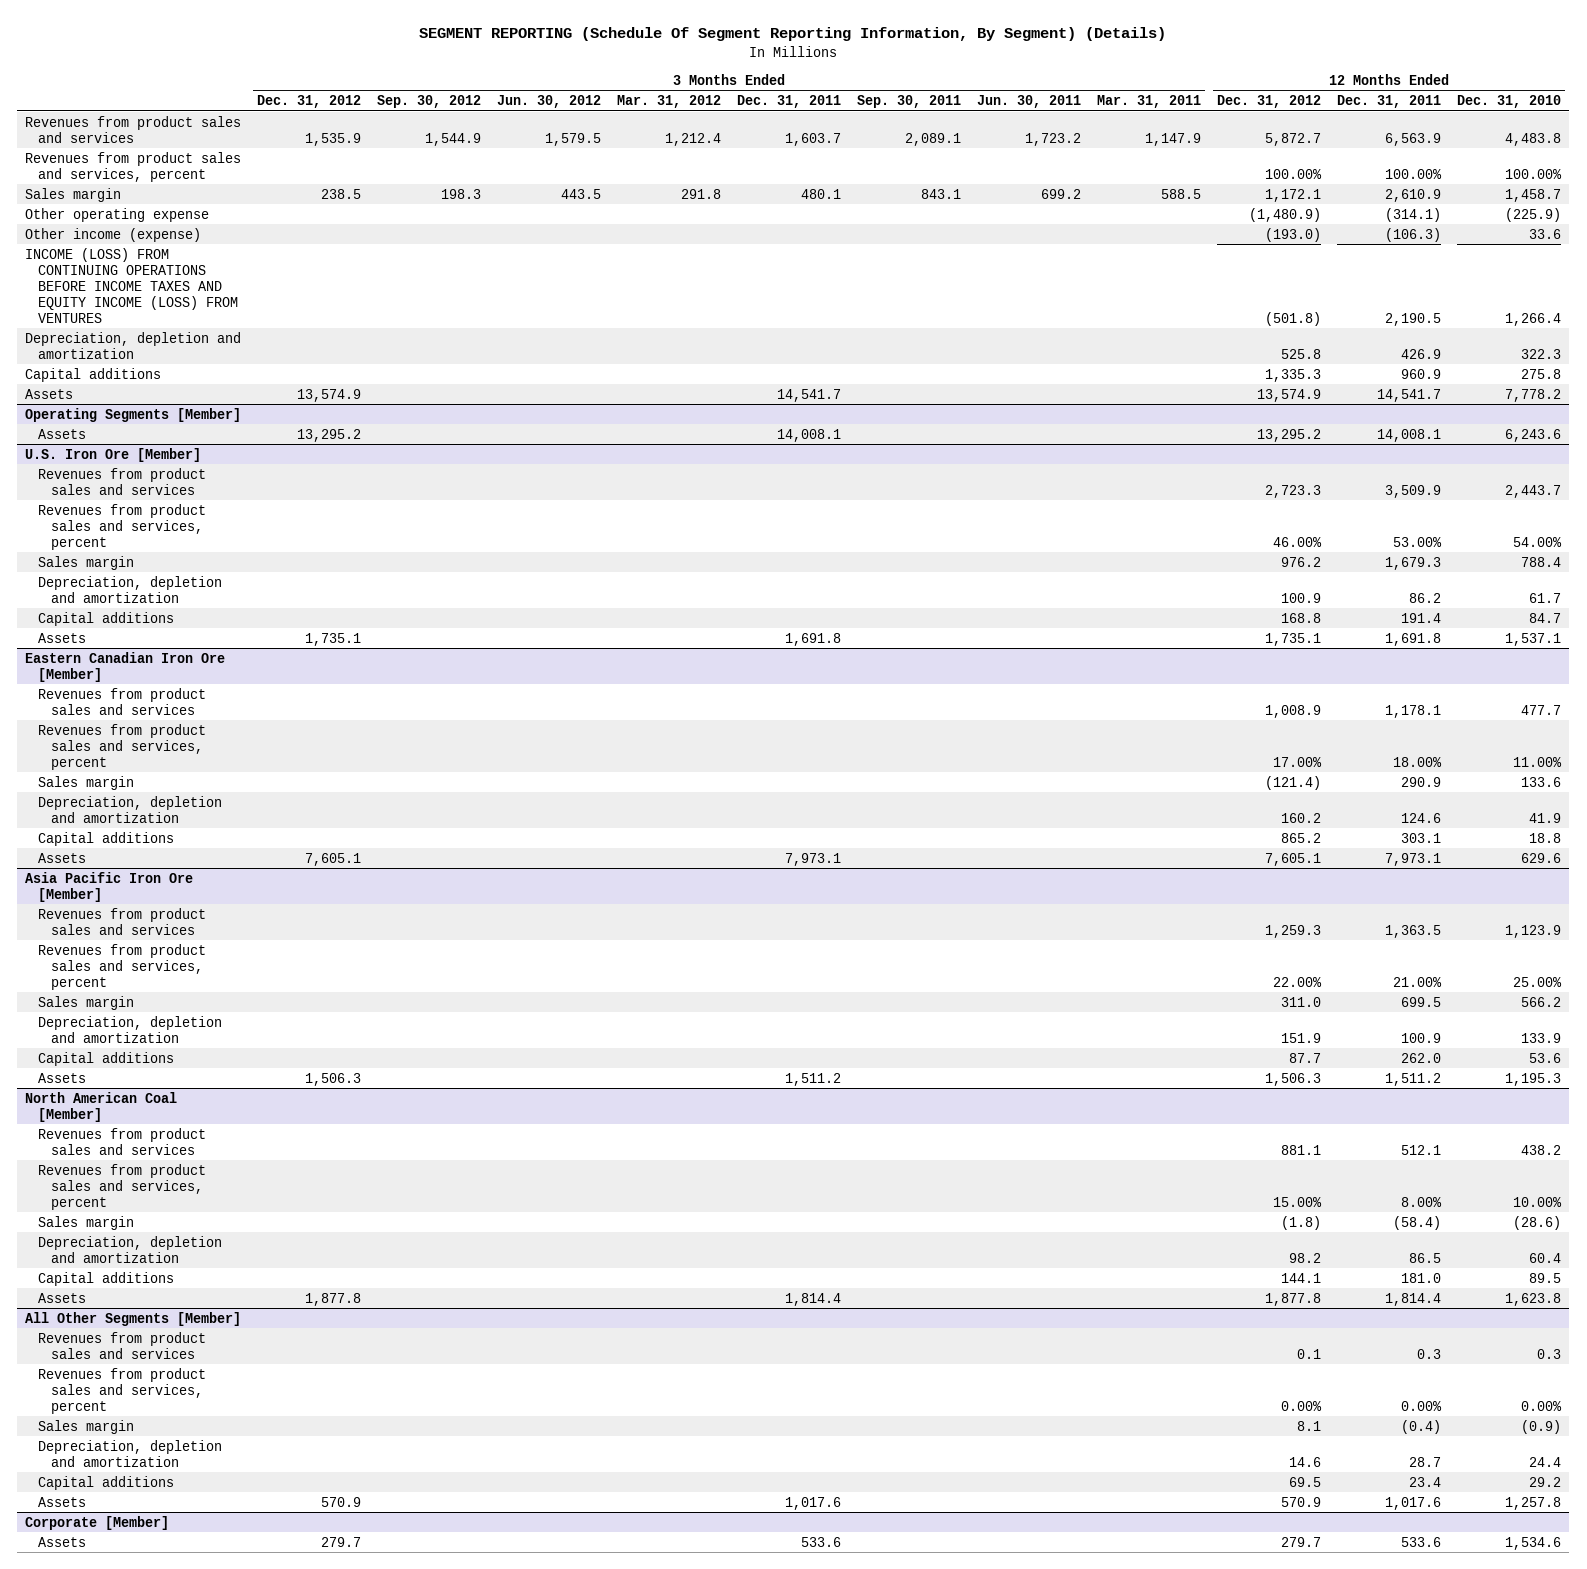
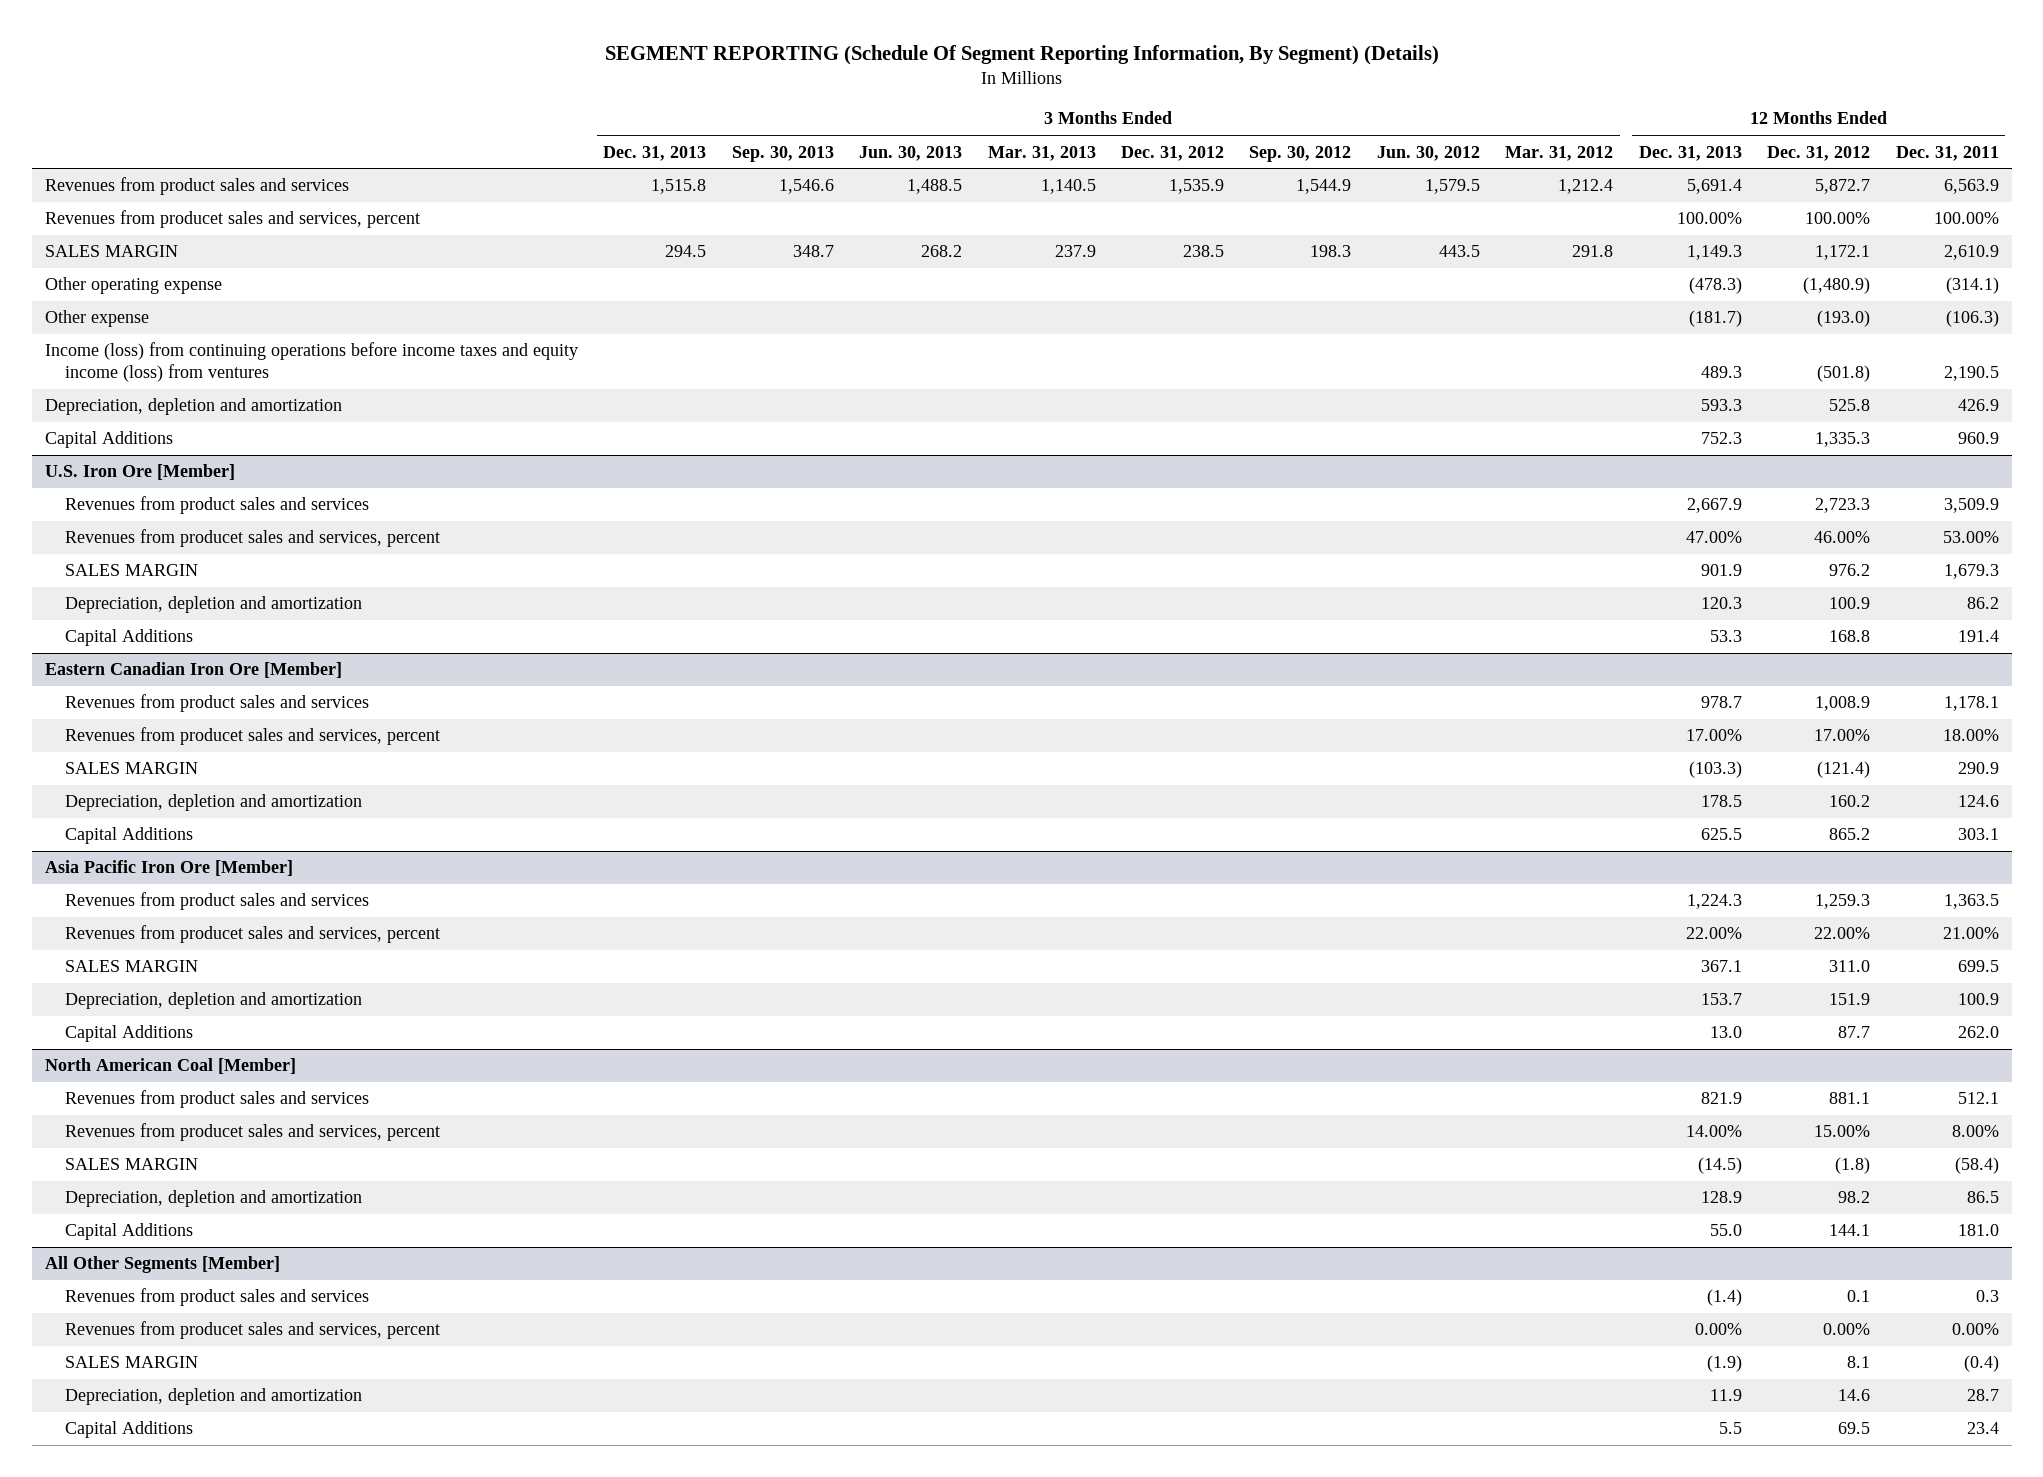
[737,94,842,108] Dec. 31, 2011 -> none
[857,94,962,108] Sep. 30, 2011 -> none
[977,94,1082,108] Jun. 30, 2011 -> none
[1097,94,1202,108] Mar. 31, 2011 -> none
[1457,94,1562,108] Dec. 31, 2010 -> none
none -> [603,145,707,161] Dec. 31, 2013
none -> [731,145,834,162] Sep. 30, 2013
none -> [859,145,963,161] Jun. 30, 2013
none -> [987,145,1096,161] Mar. 31, 2013
none -> [1638,145,1742,161] Dec. 31, 2013
[25,151,242,182] Revenues from product sales and services, percent -> [44,210,420,229] Revenues from producet sales and services, percent
[25,187,122,202] Sales margin -> [44,245,178,258] SALES MARGIN
[25,227,202,242] Other income (expense) -> [44,310,149,328] Other expense
[25,247,239,323] INCOME (LOSS) FROM CONTINUING OPERATIONS BEFORE INCOME TAXES AND EQUITY INCOME (LOSS) FROM VENTURES -> [44,342,578,383] Income (loss) from continuing operations before income taxes and equity income (loss) from ventures
[25,388,74,399] Assets -> none
[25,407,242,422] Operating Segments [Member] -> none
[38,428,87,439] Assets -> none
[25,367,162,382] Capital additions -> [44,431,173,449] Capital Additions
[38,503,207,550] Revenues from product sales and services, percent -> [64,529,440,548] Revenues from producet sales and services, percent
[38,555,135,570] Sales margin -> [64,564,198,577] SALES MARGIN
[38,632,87,643] Assets -> none
[38,611,175,626] Capital additions -> [64,629,193,647] Capital Additions
[38,723,207,770] Revenues from product sales and services, percent -> [64,727,440,746] Revenues from producet sales and services, percent
[38,775,135,790] Sales margin -> [64,762,198,775] SALES MARGIN
[38,852,87,863] Assets -> none
[38,831,175,846] Capital additions -> [64,827,193,845] Capital Additions
[38,943,207,990] Revenues from product sales and services, percent -> [64,925,440,944] Revenues from producet sales and services, percent
[38,995,135,1010] Sales margin -> [64,960,198,973] SALES MARGIN
[38,1072,87,1083] Assets -> none
[38,1051,175,1066] Capital additions -> [64,1025,193,1043] Capital Additions
[38,1163,207,1210] Revenues from product sales and services, percent -> [64,1123,440,1142] Revenues from producet sales and services, percent
[38,1215,135,1230] Sales margin -> [64,1158,198,1171] SALES MARGIN
[38,1292,87,1303] Assets -> none
[38,1271,175,1286] Capital additions -> [64,1223,193,1241] Capital Additions
[38,1367,207,1414] Revenues from product sales and services, percent -> [64,1321,440,1340] Revenues from producet sales and services, percent
[38,1419,135,1434] Sales margin -> [64,1356,198,1369] SALES MARGIN
[38,1496,87,1507] Assets -> none
[25,1515,170,1530] Corporate [Member] -> none
[38,1536,87,1547] Assets -> none
[38,1475,175,1490] Capital additions -> [64,1421,193,1439] Capital Additions

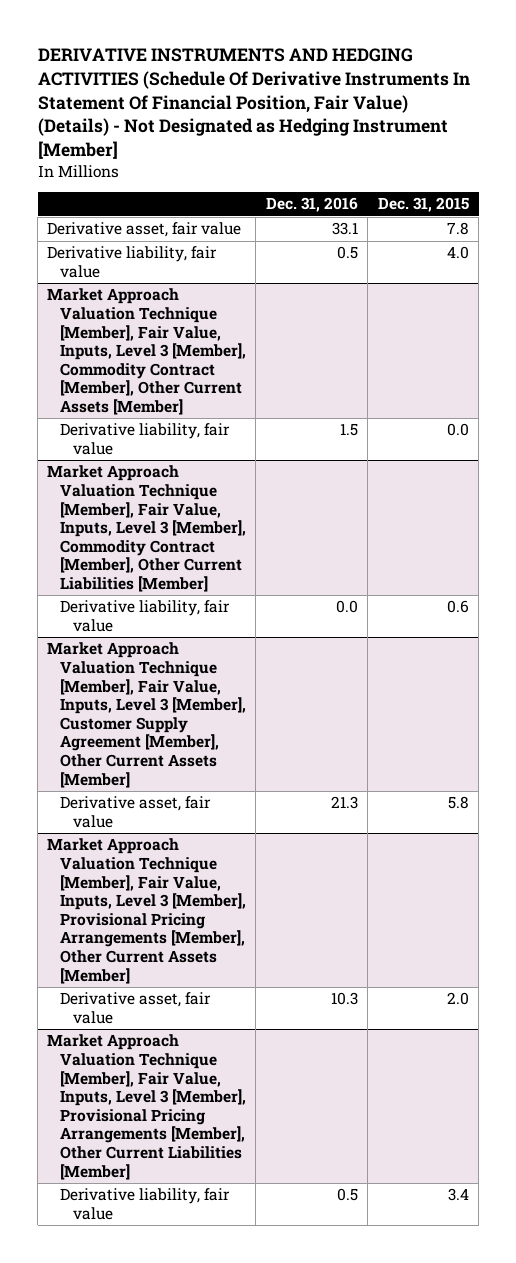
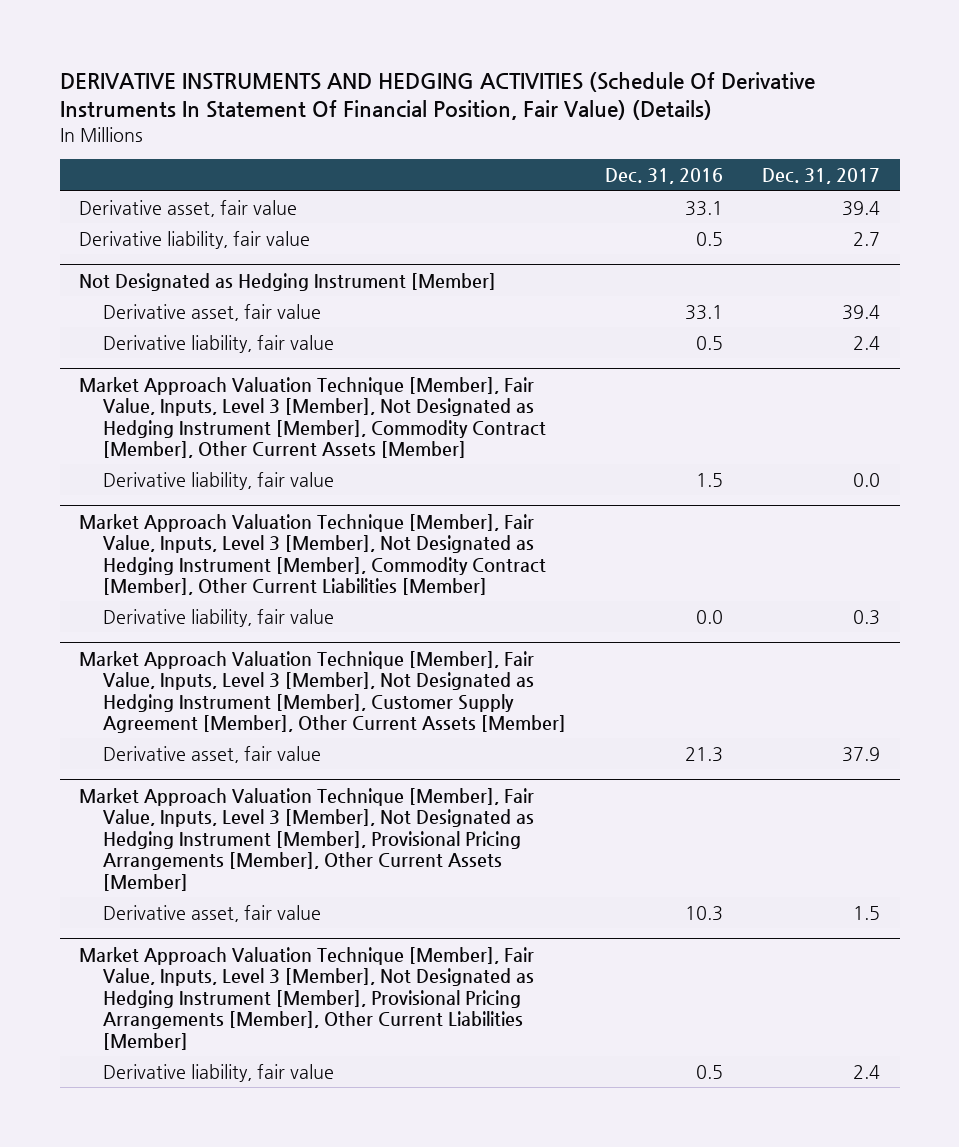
[37,48,470,160] DERIVATIVE INSTRUMENTS AND HEDGING ACTIVITIES (Schedule Of Derivative Instruments In Statement Of Financial Position, Fair Value) (Details) - Not Designated as Hedging Instrument [Member] -> [59,72,815,121] DERIVATIVE INSTRUMENTS AND HEDGING ACTIVITIES (Schedule Of Derivative Instruments In Statement Of Financial Position, Fair Value) (Details)
[377,197,469,213] Dec. 31, 2015 -> none
none -> [762,168,881,185] Dec. 31, 2017
none -> [79,272,497,291] Not Designated as Hedging Instrument [Member]
none -> [102,304,321,322] Derivative asset, fair value
none -> [102,335,334,354] Derivative liability, fair value
[47,288,246,416] Market Approach Valuation Technique [Member], Fair Value, Inputs, Level 3 [Member], Commodity Contract [Member], Other Current Assets [Member] -> [79,376,546,459] Market Approach Valuation Technique [Member], Fair Value, Inputs, Level 3 [Member], Not Designated as Hedging Instrument [Member], Commodity Contract [Member], Other Current Assets [Member]
[47,465,246,593] Market Approach Valuation Technique [Member], Fair Value, Inputs, Level 3 [Member], Commodity Contract [Member], Other Current Liabilities [Member] -> [79,513,546,596] Market Approach Valuation Technique [Member], Fair Value, Inputs, Level 3 [Member], Not Designated as Hedging Instrument [Member], Commodity Contract [Member], Other Current Liabilities [Member]
[47,642,246,788] Market Approach Valuation Technique [Member], Fair Value, Inputs, Level 3 [Member], Customer Supply Agreement [Member], Other Current Assets [Member] -> [79,650,566,734] Market Approach Valuation Technique [Member], Fair Value, Inputs, Level 3 [Member], Not Designated as Hedging Instrument [Member], Customer Supply Agreement [Member], Other Current Assets [Member]
[47,838,246,984] Market Approach Valuation Technique [Member], Fair Value, Inputs, Level 3 [Member], Provisional Pricing Arrangements [Member], Other Current Assets [Member] -> [79,787,535,891] Market Approach Valuation Technique [Member], Fair Value, Inputs, Level 3 [Member], Not Designated as Hedging Instrument [Member], Provisional Pricing Arrangements [Member], Other Current Assets [Member]
[47,1034,246,1180] Market Approach Valuation Technique [Member], Fair Value, Inputs, Level 3 [Member], Provisional Pricing Arrangements [Member], Other Current Liabilities [Member] -> [79,946,535,1050] Market Approach Valuation Technique [Member], Fair Value, Inputs, Level 3 [Member], Not Designated as Hedging Instrument [Member], Provisional Pricing Arrangements [Member], Other Current Liabilities [Member]

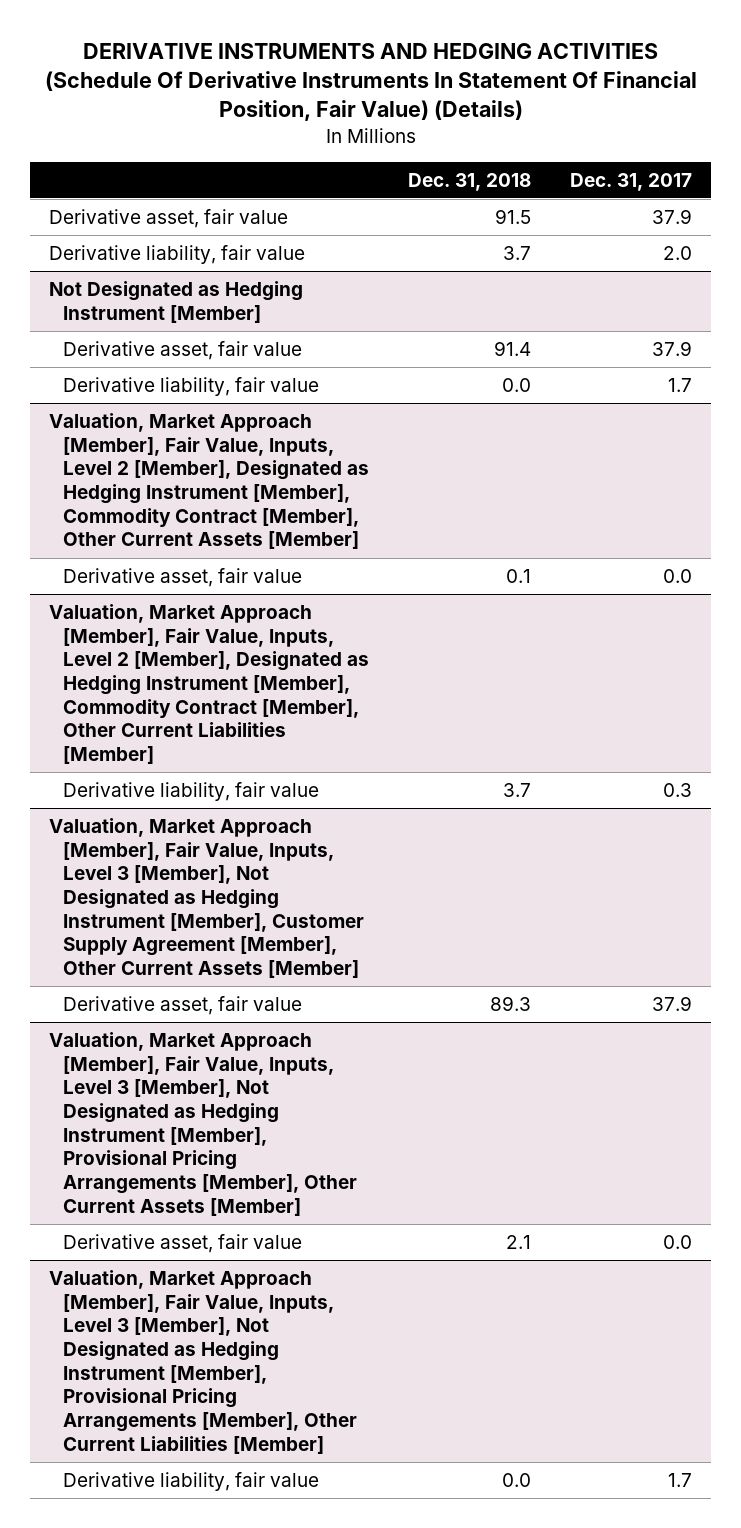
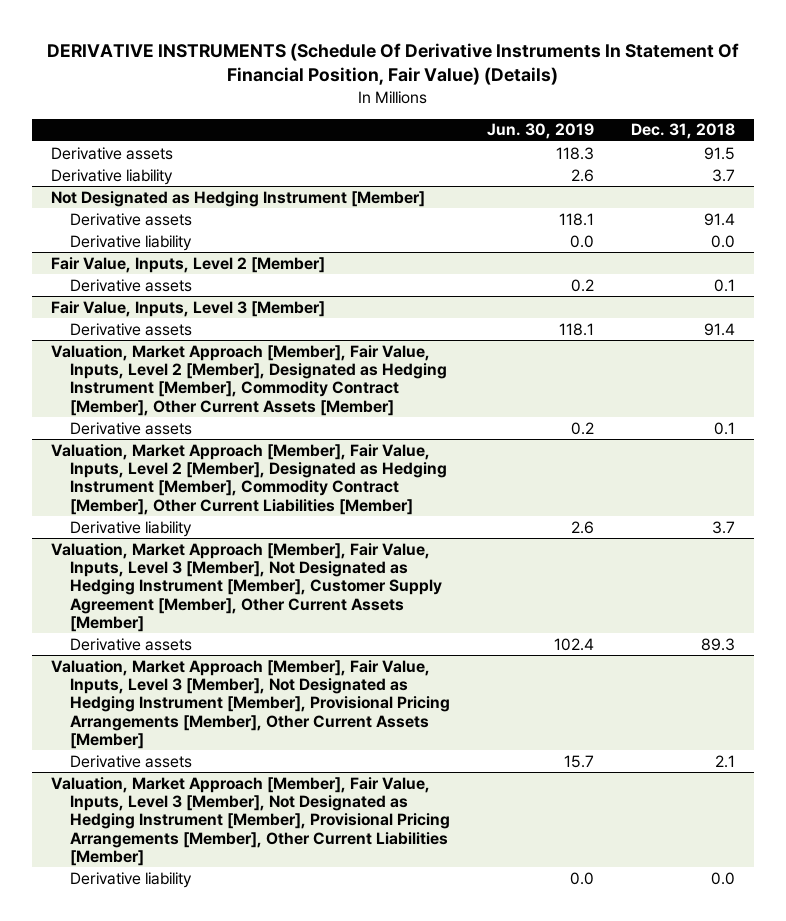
[44,43,697,122] DERIVATIVE INSTRUMENTS AND HEDGING ACTIVITIES (Schedule Of Derivative Instruments In Statement Of Financial Position, Fair Value) (Details) -> [46,42,739,86] DERIVATIVE INSTRUMENTS (Schedule Of Derivative Instruments In Statement Of Financial Position, Fair Value) (Details)
[569,172,692,191] Dec. 31, 2017 -> none
none -> [486,123,594,140] Jun. 30, 2019
[49,209,289,229] Derivative asset, fair value -> [50,146,173,160] Derivative assets
[49,245,306,265] Derivative liability, fair value -> [50,168,173,185] Derivative liability
[62,341,302,361] Derivative asset, fair value -> [69,212,192,226] Derivative assets
[62,377,319,397] Derivative liability, fair value -> [69,234,192,251] Derivative liability
none -> [50,256,325,273] Fair Value, Inputs, Level 2 [Member]
none -> [69,278,192,292] Derivative assets
none -> [50,300,325,317] Fair Value, Inputs, Level 3 [Member]
none -> [69,322,192,336] Derivative assets
[62,568,302,588] Derivative asset, fair value -> [69,421,192,435] Derivative assets
[62,782,319,802] Derivative liability, fair value -> [69,520,192,537] Derivative liability
[62,996,302,1016] Derivative asset, fair value -> [69,637,192,651] Derivative assets
[62,1234,302,1254] Derivative asset, fair value -> [69,754,192,768] Derivative assets
[62,1472,319,1492] Derivative liability, fair value -> [69,871,192,888] Derivative liability

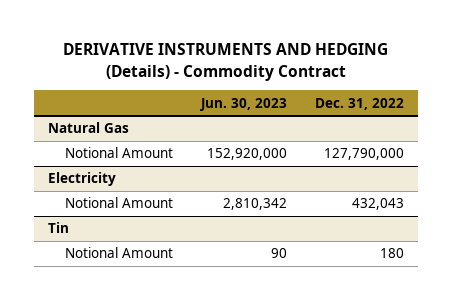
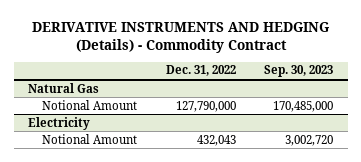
[199,97,287,111] Jun. 30, 2023 -> none
none -> [264,65,334,78] Sep. 30, 2023
[48,222,70,234] Tin -> none
[64,247,173,259] Notional Amount -> none

